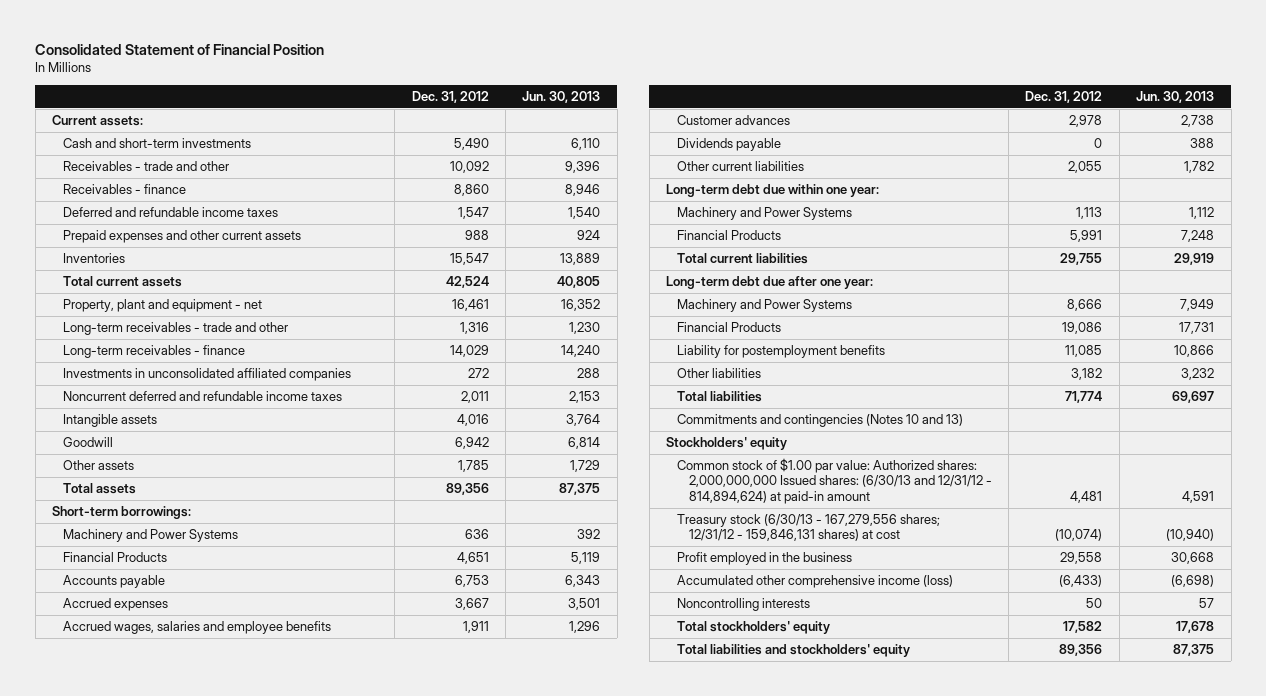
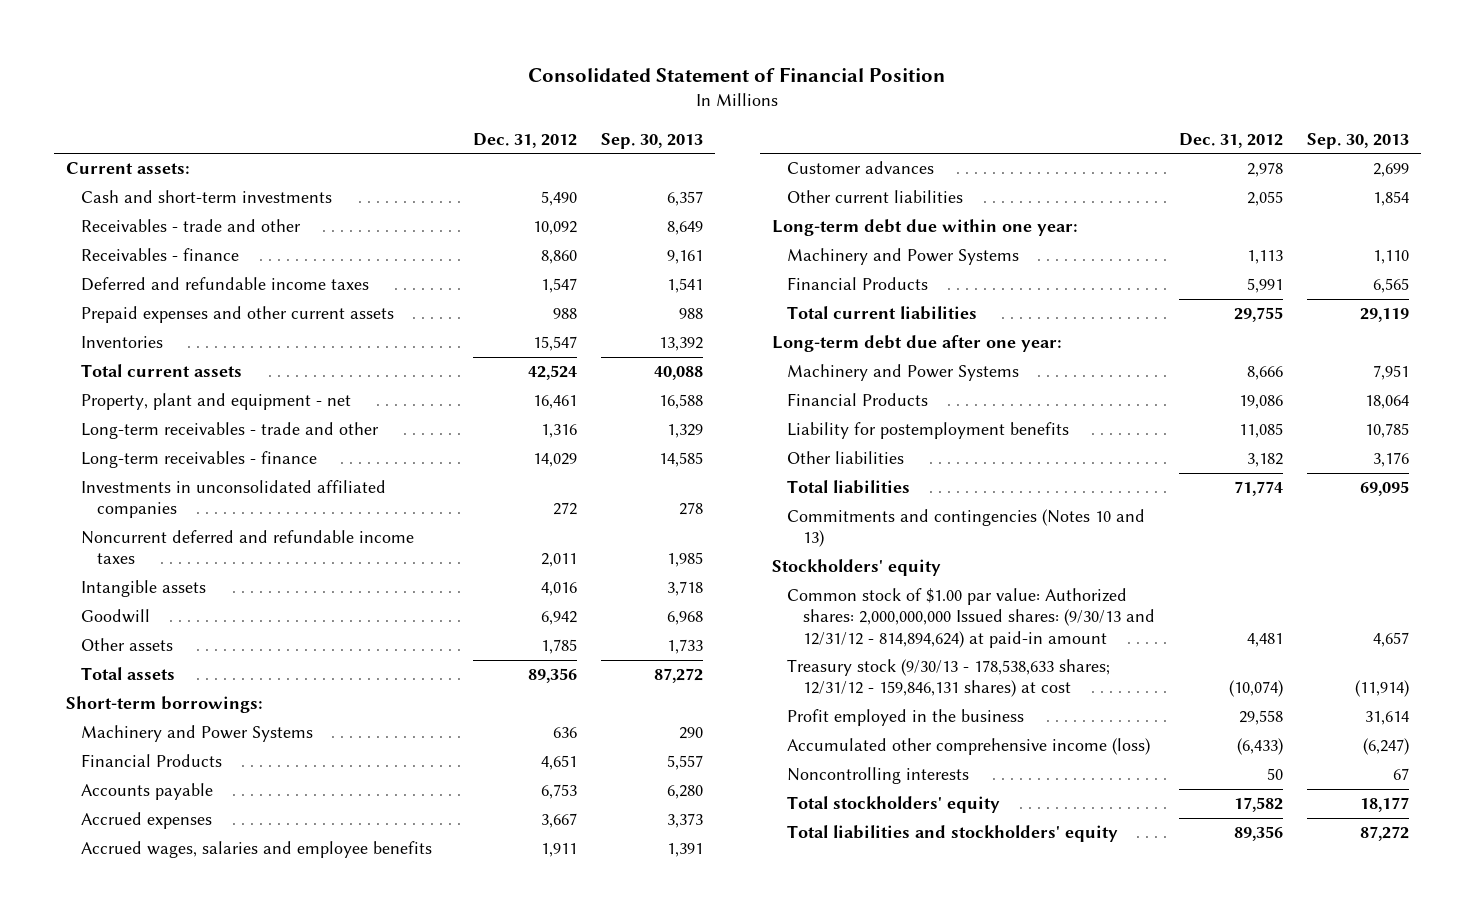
[522,90,601,103] Jun. 30, 2013 -> none
none -> [600,132,703,149] Sep. 30, 2013
[677,137,782,151] Dividends payable -> none
[677,457,992,505] Common stock of $1.00 par value: Authorized shares: 2,000,000,000 Issued shares: (6/30/13 and 12/31/12 - 814,894,624) at paid-in amount -> [787,588,1155,648] Common stock of $1.00 par value: Authorized shares: 2,000,000,000 Issued shares: (9/30/13 and 12/31/12 - 814,894,624) at paid-in amount
[677,513,941,542] Treasury stock (6/30/13 - 167,279,556 shares; 12/31/12 - 159,846,131 shares) at cost -> [787,659,1111,698] Treasury stock (9/30/13 - 178,538,633 shares; 12/31/12 - 159,846,131 shares) at cost

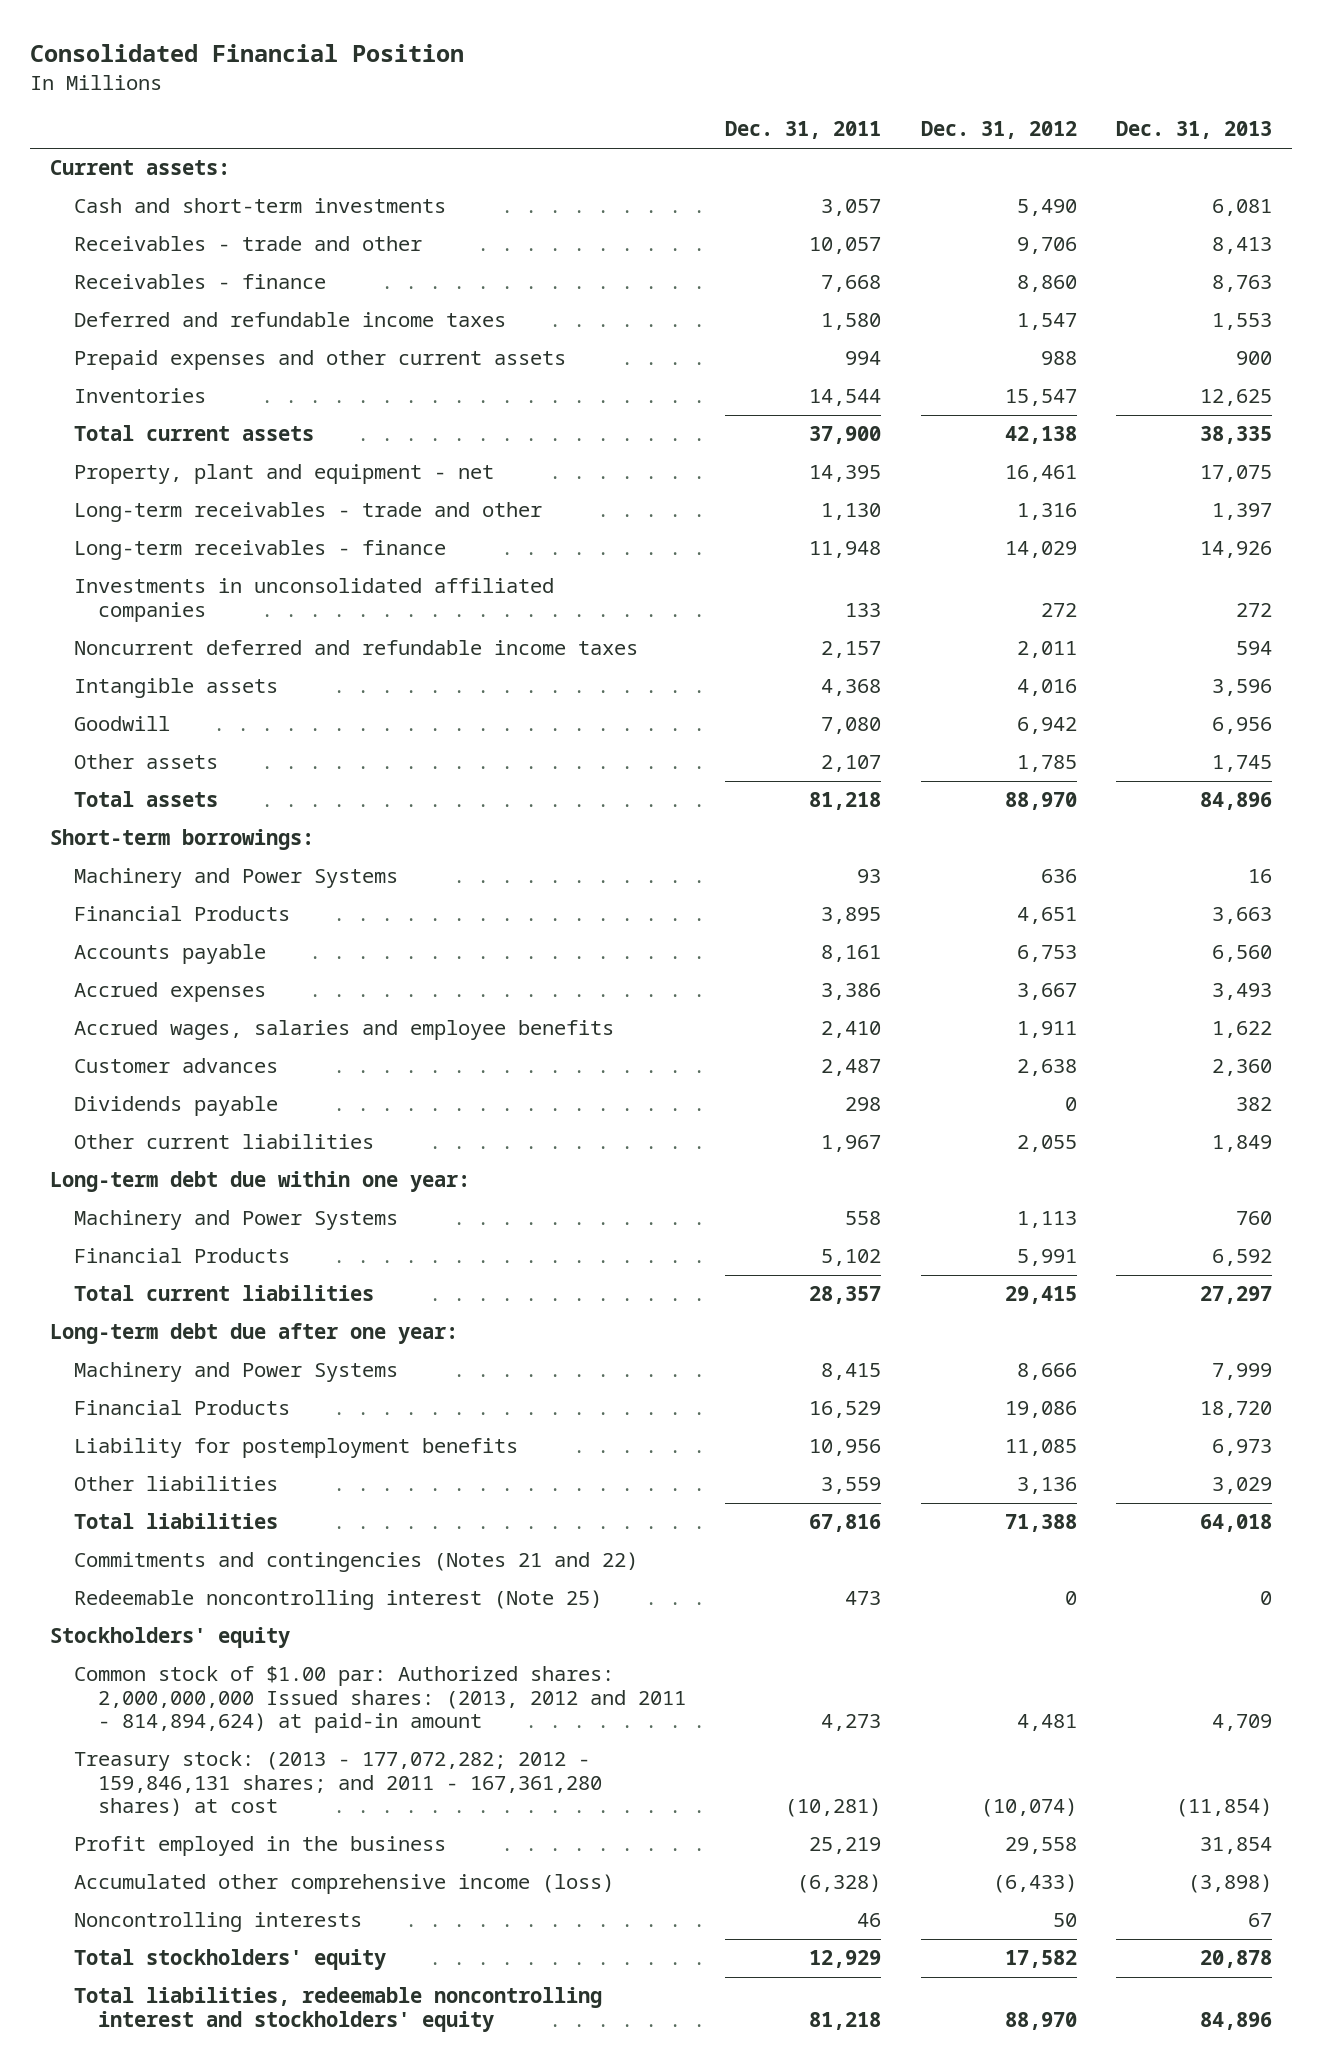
[528,67,946,83] Consolidated Statement of Financial Position -> [30,44,465,63] Consolidated Financial Position
[600,132,703,149] Sep. 30, 2013 -> none
none -> [725,121,882,140] Dec. 31, 2011
none -> [1116,121,1273,140] Dec. 31, 2013
[532,221,577,236] 10,092 -> [1016,237,1077,255] 9,706
[527,365,577,381] 42,524 -> [1004,426,1077,445] 42,138
[527,668,577,684] 89,356 -> [1004,792,1077,811] 88,970
[1246,162,1283,178] 2,978 -> [1016,1059,1077,1077] 2,638
none -> [73,1096,278,1117] Dividends payable
[1233,307,1283,323] 29,755 -> [1004,1286,1077,1305] 29,415
[1246,453,1283,468] 3,182 -> [1016,1477,1077,1495] 3,136
[1233,481,1283,497] 71,774 -> [1004,1514,1077,1533] 71,388
[787,509,1146,548] Commitments and contingencies (Notes 10 and 13) -> [73,1552,638,1573] Commitments and contingencies (Notes 21 and 22)
none -> [73,1590,602,1611] Redeemable noncontrolling interest (Note 25)
[787,588,1155,648] Common stock of $1.00 par value: Authorized shares: 2,000,000,000 Issued shares: (9/30/13 and 12/31/12 - 814,894,624) at paid-in amount -> [73,1666,686,1734] Common stock of $1.00 par: Authorized shares: 2,000,000,000 Issued shares: (2013, 2012 and 2011 - 814,894,624) at paid-in amount
[787,659,1111,698] Treasury stock (9/30/13 - 178,538,633 shares; 12/31/12 - 159,846,131 shares) at cost -> [73,1751,602,1817] Treasury stock: (2013 - 177,072,282; 2012 - 159,846,131 shares; and 2011 - 167,361,280 shares) at cost
[787,825,1119,843] Total liabilities and stockholders' equity -> [73,1987,602,2032] Total liabilities, redeemable noncontrolling interest and stockholders' equity
[1233,826,1283,842] 89,356 -> [1004,2011,1077,2030] 88,970

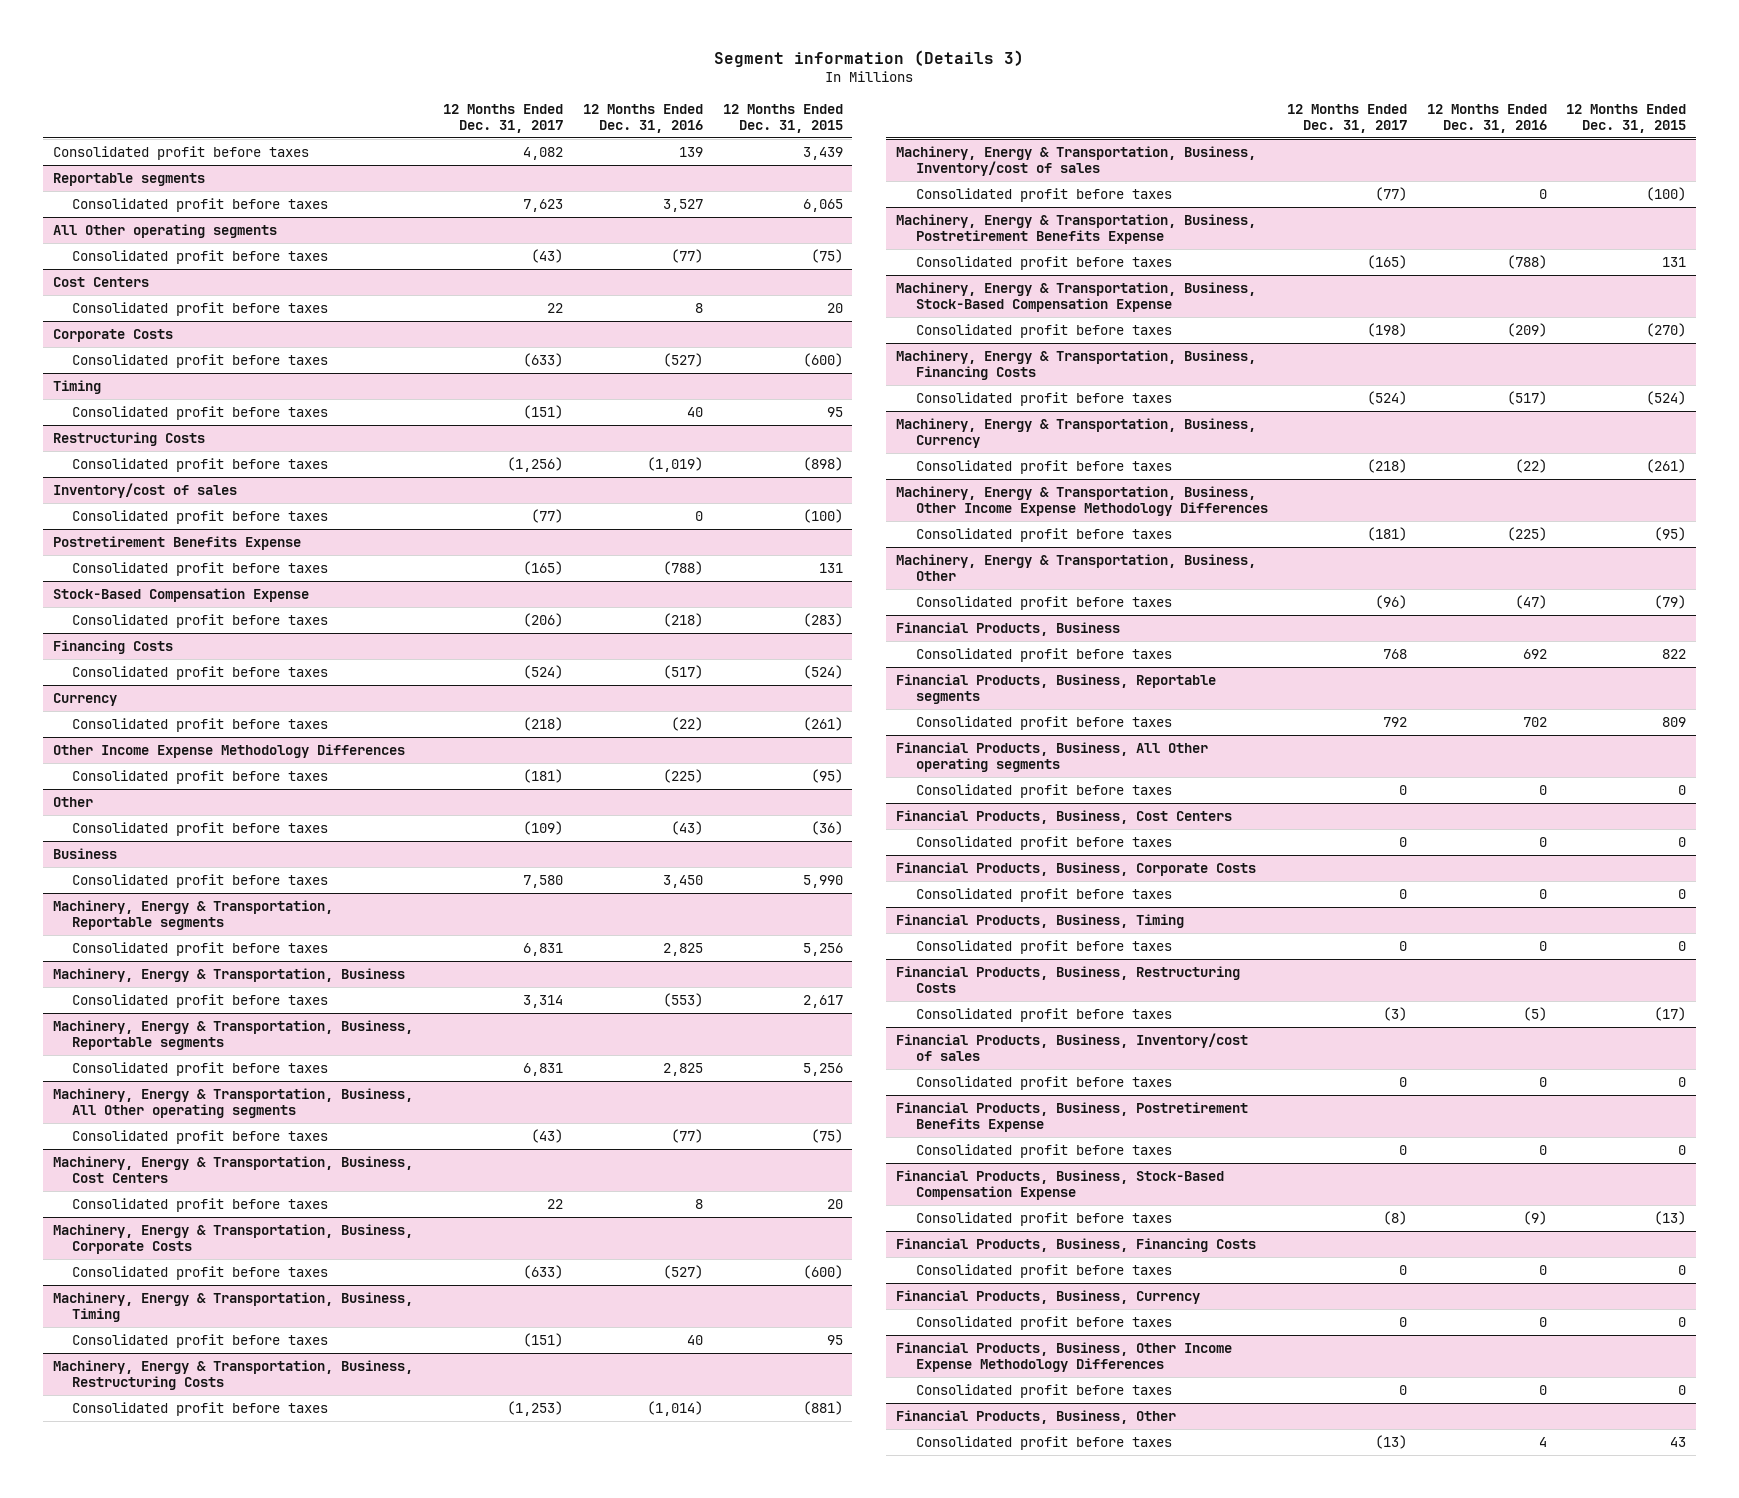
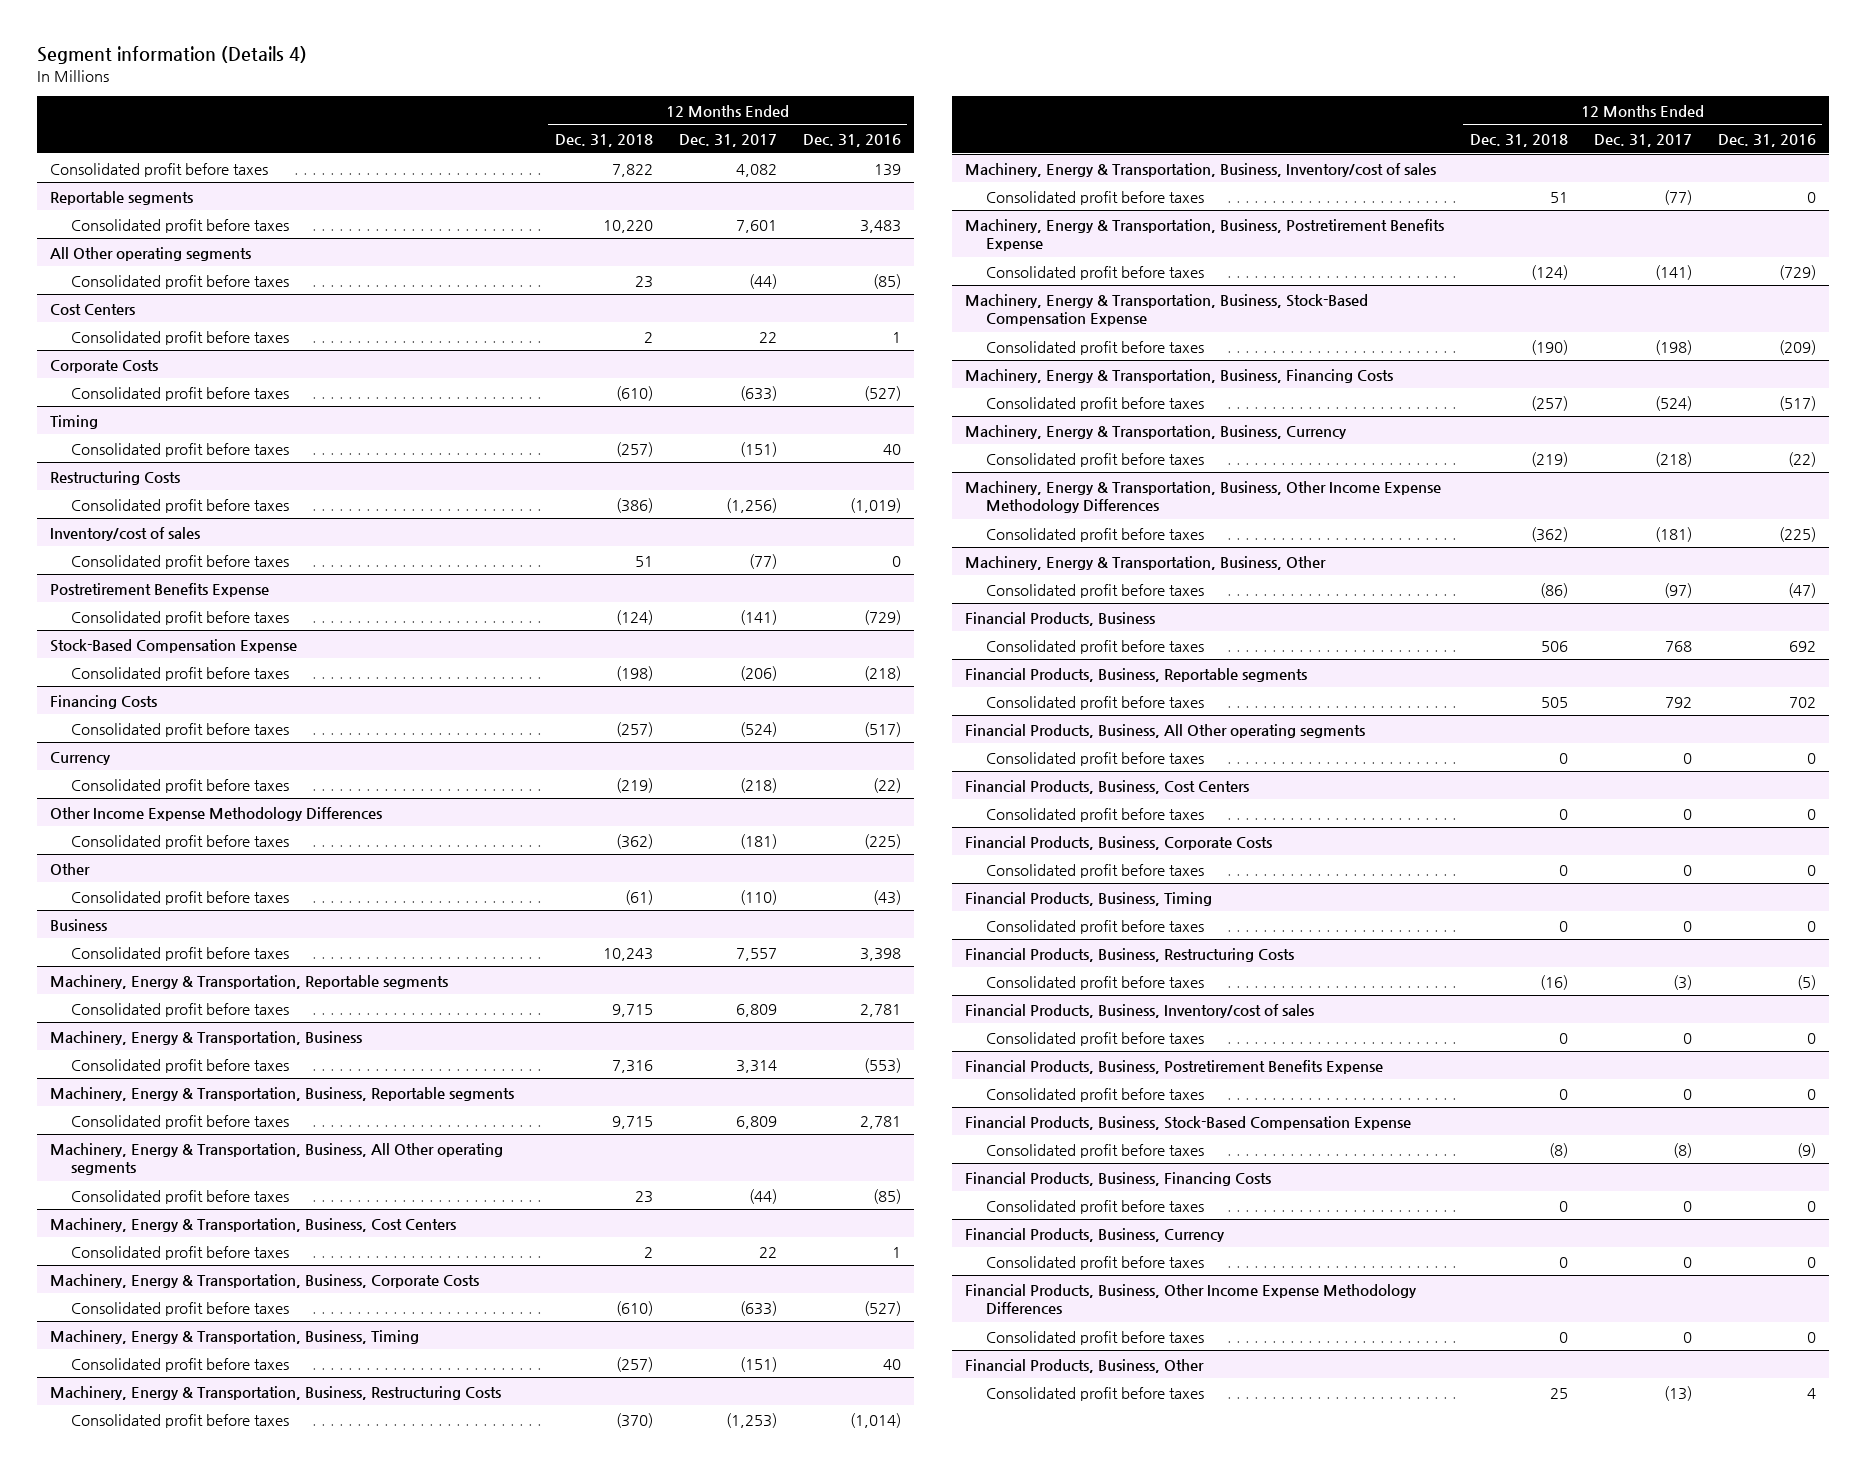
[714,49,1025,67] Segment information (Details 3) -> [36,46,307,65] Segment information (Details 4)
[722,103,843,133] 12 Months Ended Dec. 31, 2015 -> none
none -> [554,133,653,147] Dec. 31, 2018
[523,198,564,212] 7,623 -> [735,219,777,233] 7,601
[663,198,704,212] 3,527 -> [859,219,901,233] 3,483
[531,248,564,263] (43) -> [748,273,777,289] (44)
[671,248,704,263] (77) -> [872,273,901,289] (85)
[695,302,704,313] 8 -> [891,331,901,343] 1
[523,560,564,575] (165) -> [739,609,777,625] (141)
[663,560,704,575] (788) -> [863,609,901,625] (729)
[523,820,564,835] (109) -> [739,889,777,905] (110)
[523,874,564,888] 7,580 -> [735,947,777,961] 7,557
[663,874,704,888] 3,450 -> [859,947,901,961] 3,398
[523,942,564,956] 6,831 -> [735,1003,777,1017] 6,809
[663,942,704,956] 2,825 -> [859,1003,901,1017] 2,781
[523,1062,564,1076] 6,831 -> [735,1115,777,1129] 6,809
[663,1062,704,1076] 2,825 -> [859,1115,901,1129] 2,781
[531,1128,564,1143] (43) -> [748,1188,777,1204] (44)
[671,1128,704,1143] (77) -> [872,1188,901,1204] (85)
[695,1198,704,1209] 8 -> [891,1246,901,1258] 1
[1367,254,1408,269] (165) -> [1654,264,1692,280] (141)
[1506,254,1547,269] (788) -> [1778,264,1816,280] (729)
[1375,594,1408,609] (96) -> [1663,582,1692,598] (97)

